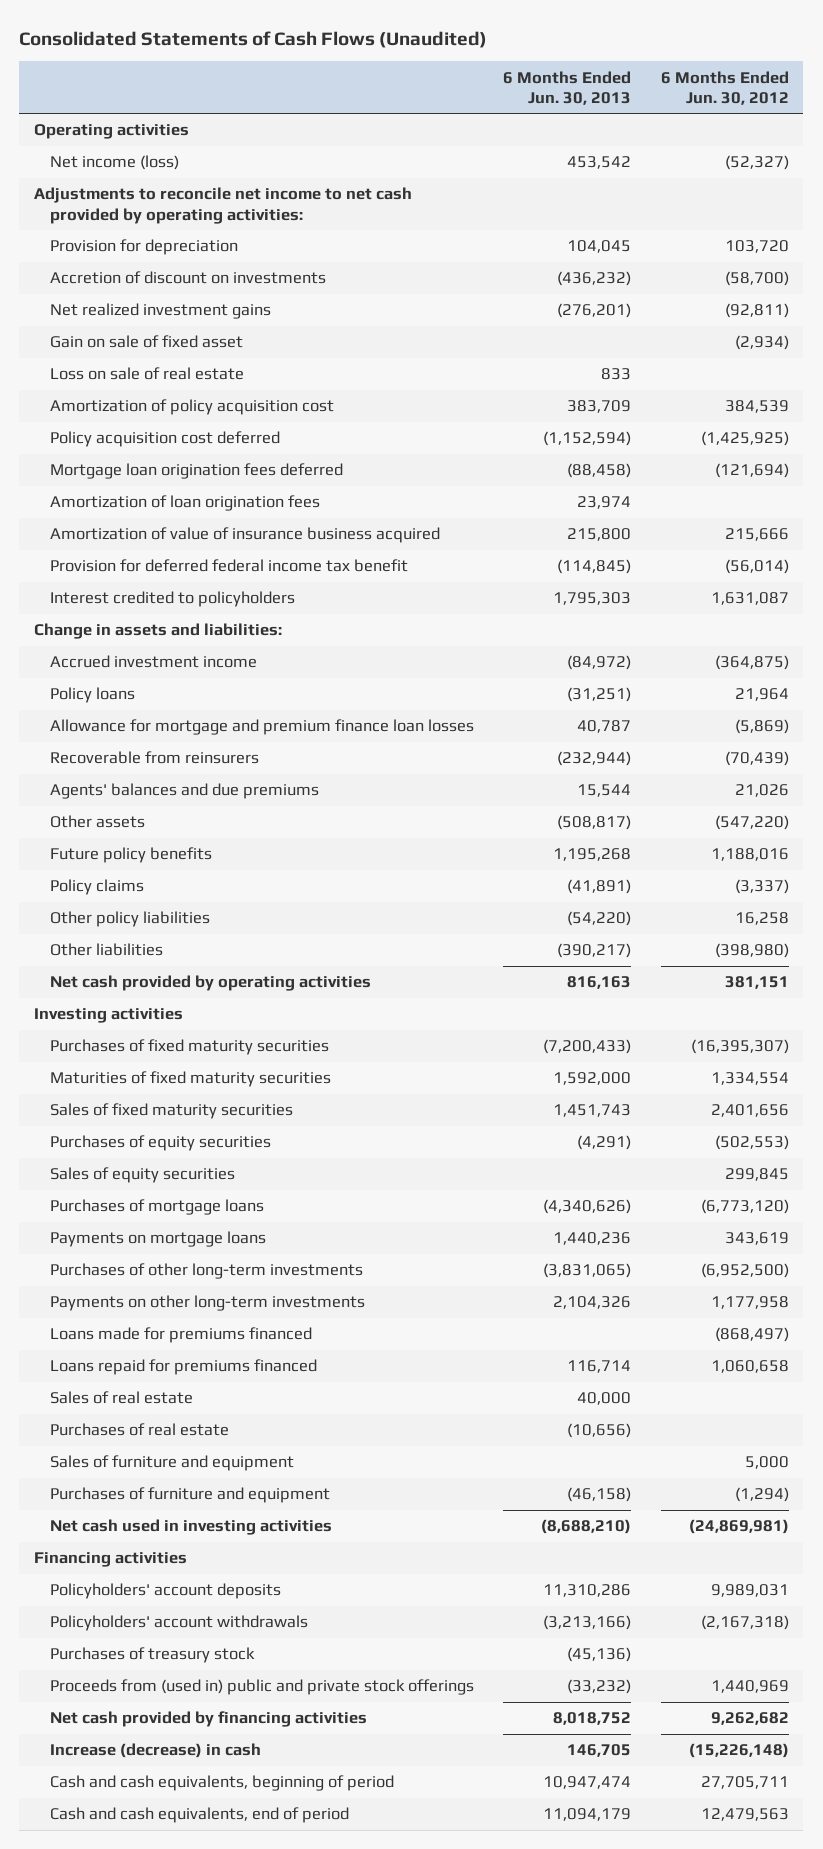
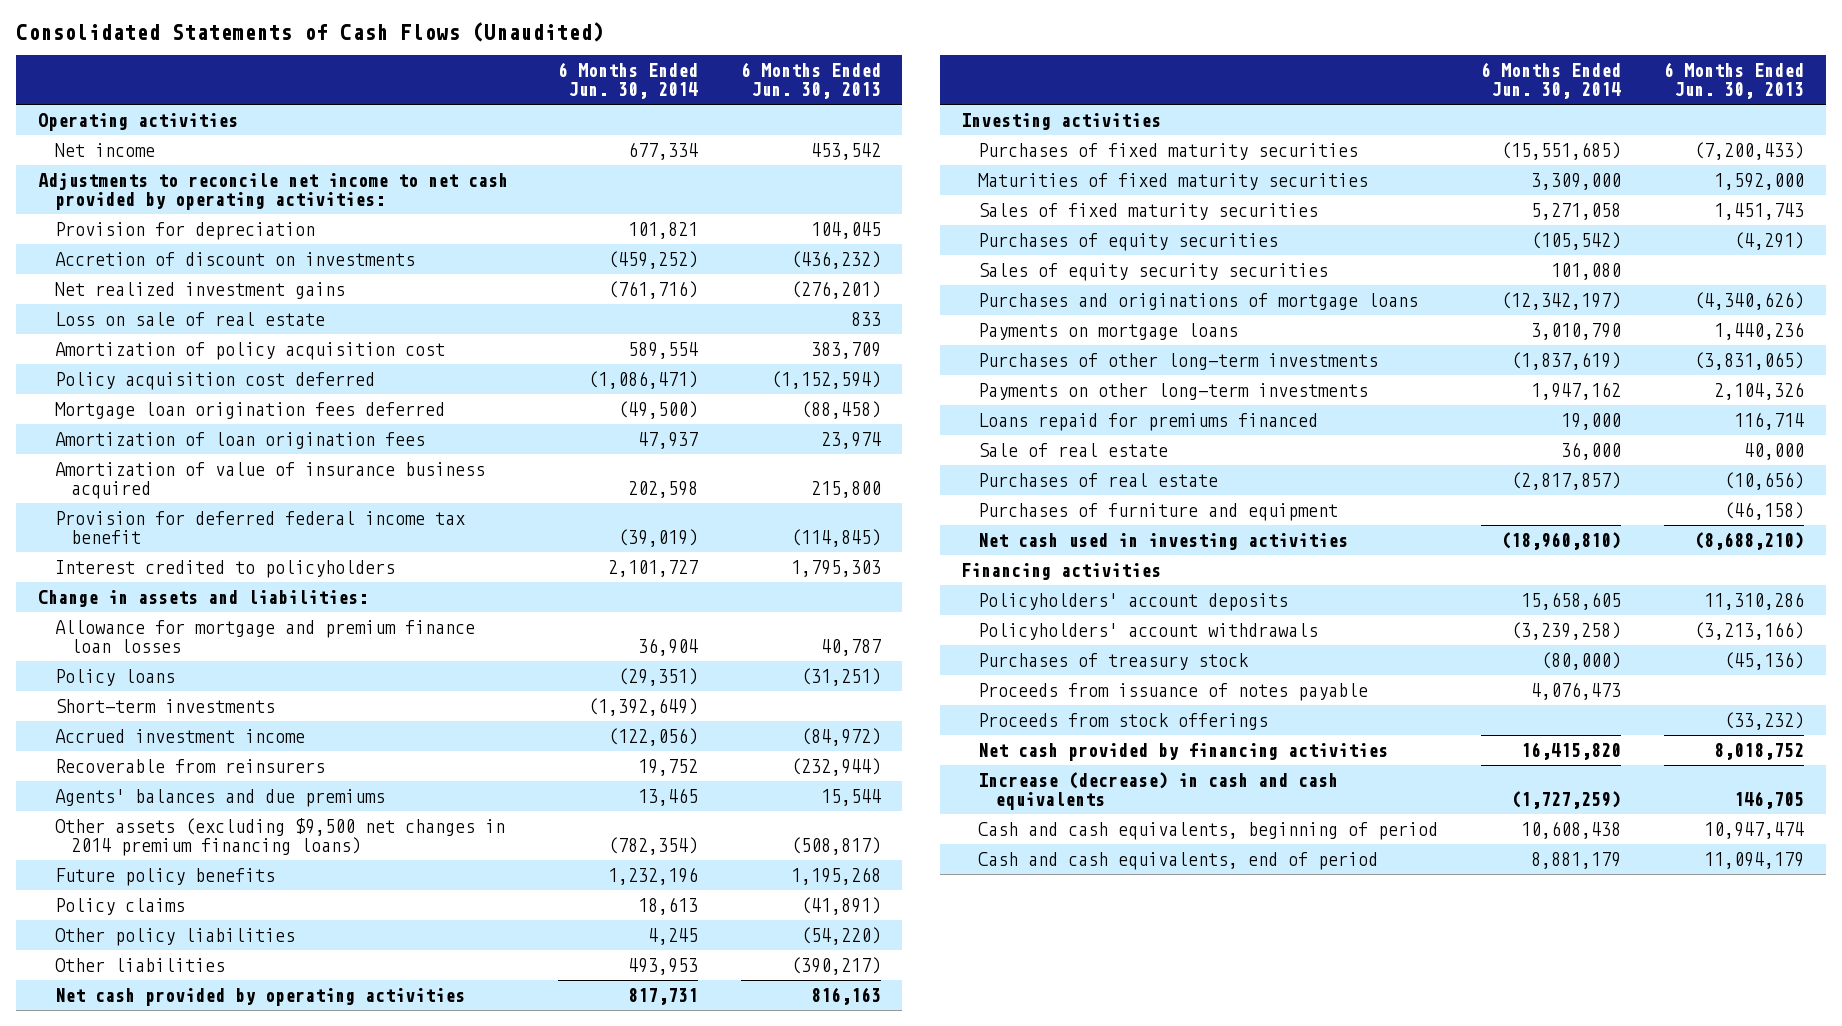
[660,70,789,105] 6 Months Ended Jun. 30, 2012 -> none
none -> [557,62,698,100] 6 Months Ended Jun. 30, 2014
[49,155,179,171] Net income (loss) -> [54,143,155,158] Net income
[49,335,243,349] Gain on sale of fixed asset -> none
[49,687,135,704] Policy loans -> [54,669,175,687] Policy loans
none -> [54,699,275,714] Short-term investments
[49,655,257,669] Accrued investment income -> [54,729,305,744] Accrued investment income
[49,815,145,829] Other assets -> [54,818,505,857] Other assets (excluding $9,500 net changes in 2014 premium financing loans)
[49,1167,235,1184] Sales of equity securities -> [978,263,1329,282] Sales of equity security securities
[49,1199,264,1216] Purchases of mortgage loans -> [978,293,1419,311] Purchases and originations of mortgage loans
[49,1327,312,1344] Loans made for premiums financed -> none
[49,1391,193,1405] Sales of real estate -> [978,443,1169,458] Sale of real estate
[49,1455,294,1472] Sales of furniture and equipment -> none
none -> [978,683,1369,702] Proceeds from issuance of notes payable
[49,1679,474,1696] Proceeds from (used in) public and private stock offerings -> [978,713,1269,731] Proceeds from stock offerings
[49,1743,261,1759] Increase (decrease) in cash -> [978,772,1339,811] Increase (decrease) in cash and cash equivalents

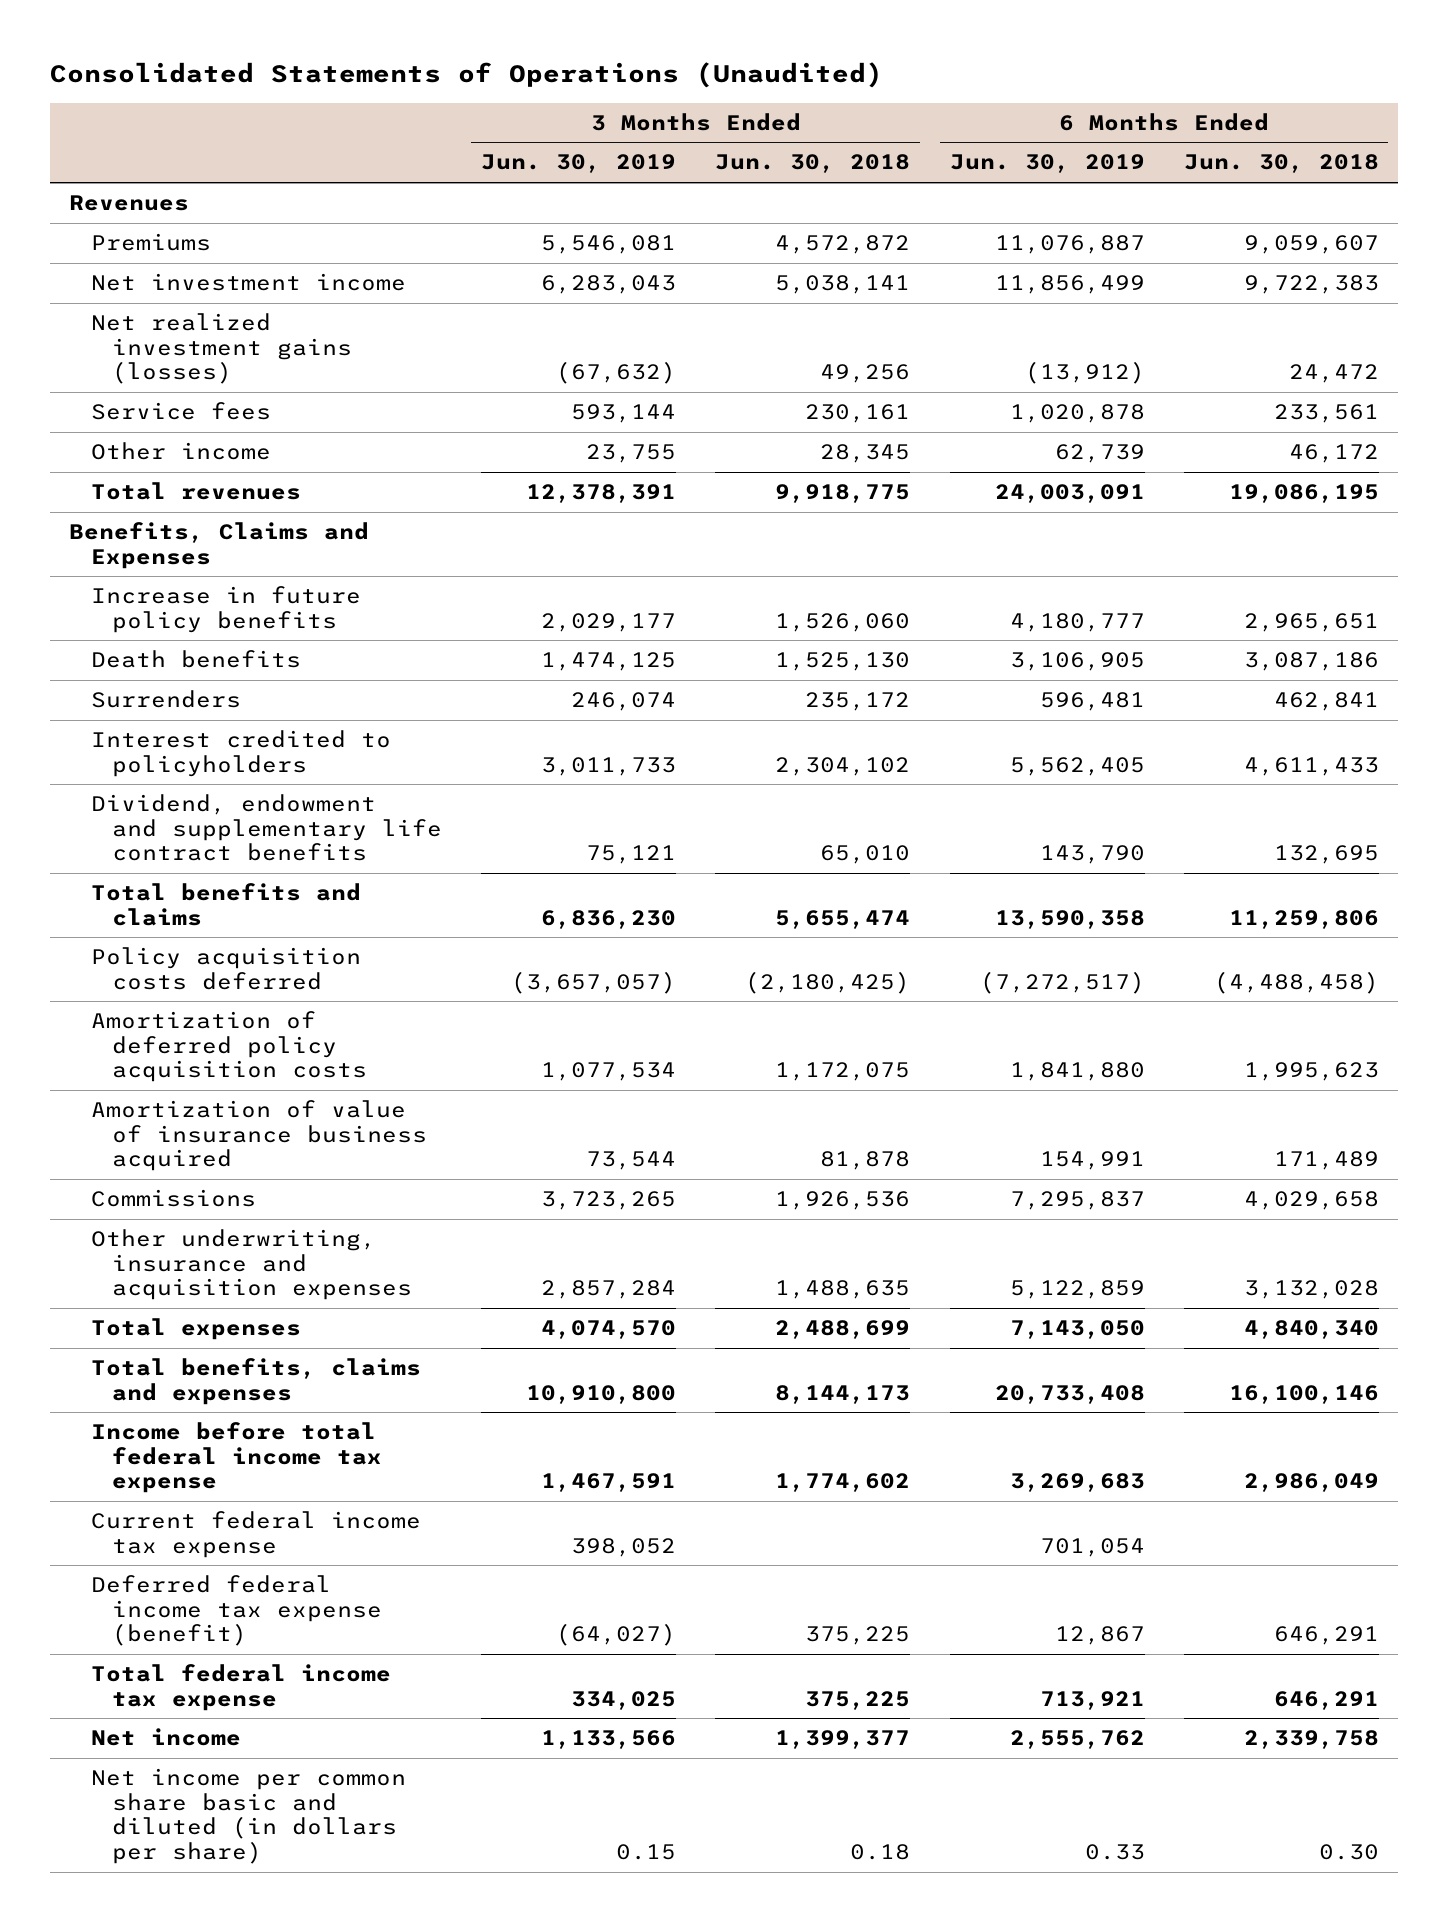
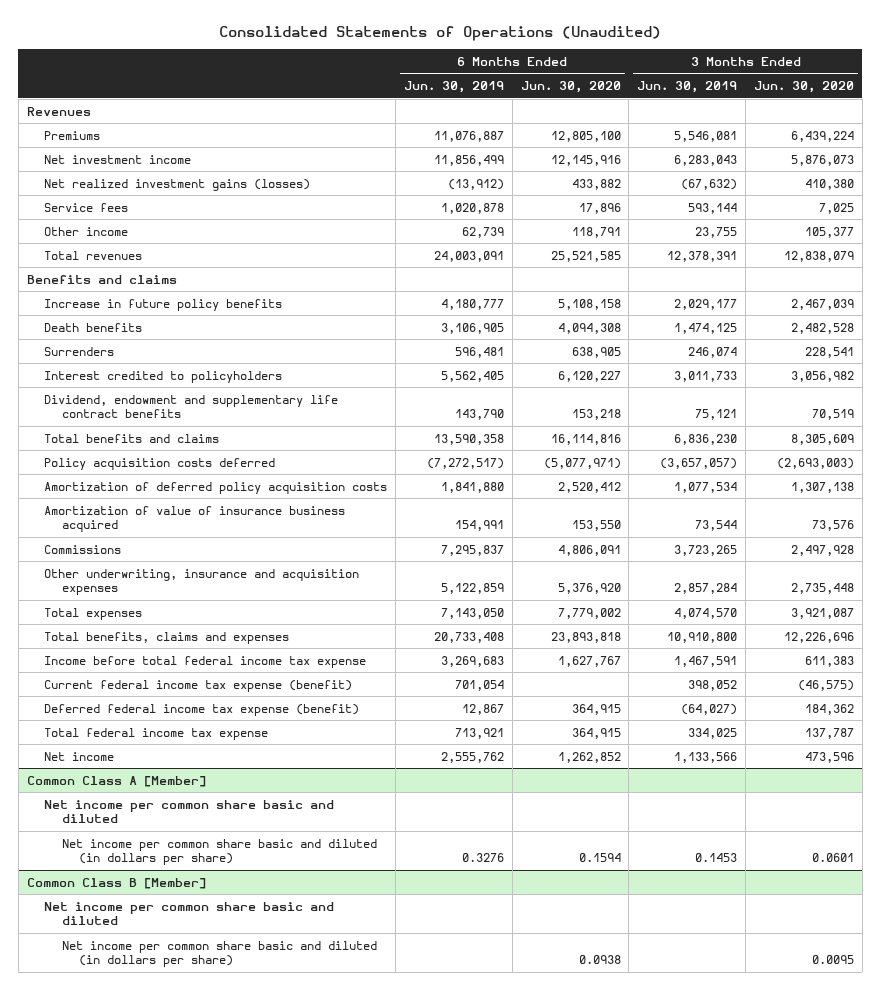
[715,154,911,174] Jun. 30, 2018 -> none
[1183,154,1379,174] Jun. 30, 2018 -> none
none -> [520,81,621,94] Jun. 30, 2020
none -> [754,81,855,94] Jun. 30, 2020
[69,522,370,569] Benefits, Claims and Expenses -> [26,274,177,284] Benefits and claims
[90,1511,421,1558] Current federal income tax expense -> [44,679,353,692] Current federal income tax expense (benefit)
none -> [26,775,206,787] Common Class A [Member]
none -> [44,799,335,824] Net income per common share basic and diluted
[616,1843,677,1860] 0.15 -> [695,853,738,863] 0.1453
[1084,1843,1145,1860] 0.33 -> [461,853,504,863] 0.3276
none -> [26,877,206,889] Common Class B [Member]
none -> [44,901,335,926] Net income per common share basic and diluted
none -> [61,940,377,968] Net income per common share basic and diluted (in dollars per share)

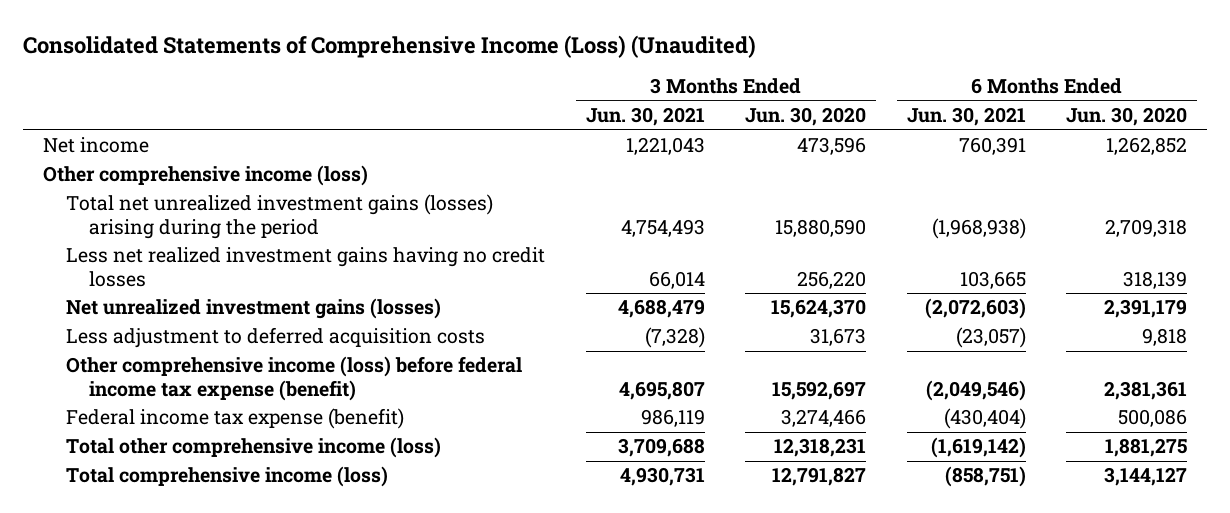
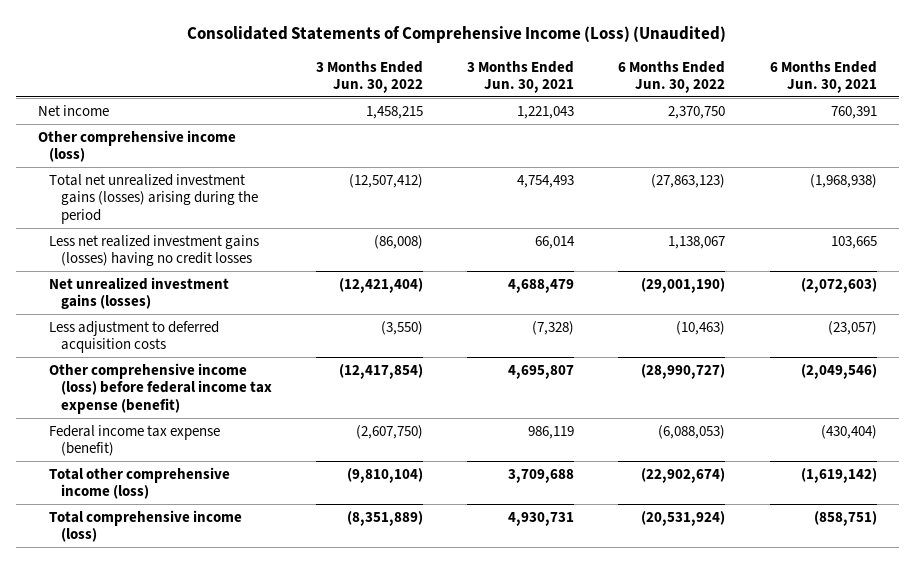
[745,107,867,127] Jun. 30, 2020 -> none
[1066,107,1188,127] Jun. 30, 2020 -> none
none -> [315,60,423,93] 3 Months Ended Jun. 30, 2022
none -> [618,60,726,93] 6 Months Ended Jun. 30, 2022
[66,247,546,287] Less net realized investment gains having no credit losses -> [49,234,260,267] Less net realized investment gains (losses) having no credit losses

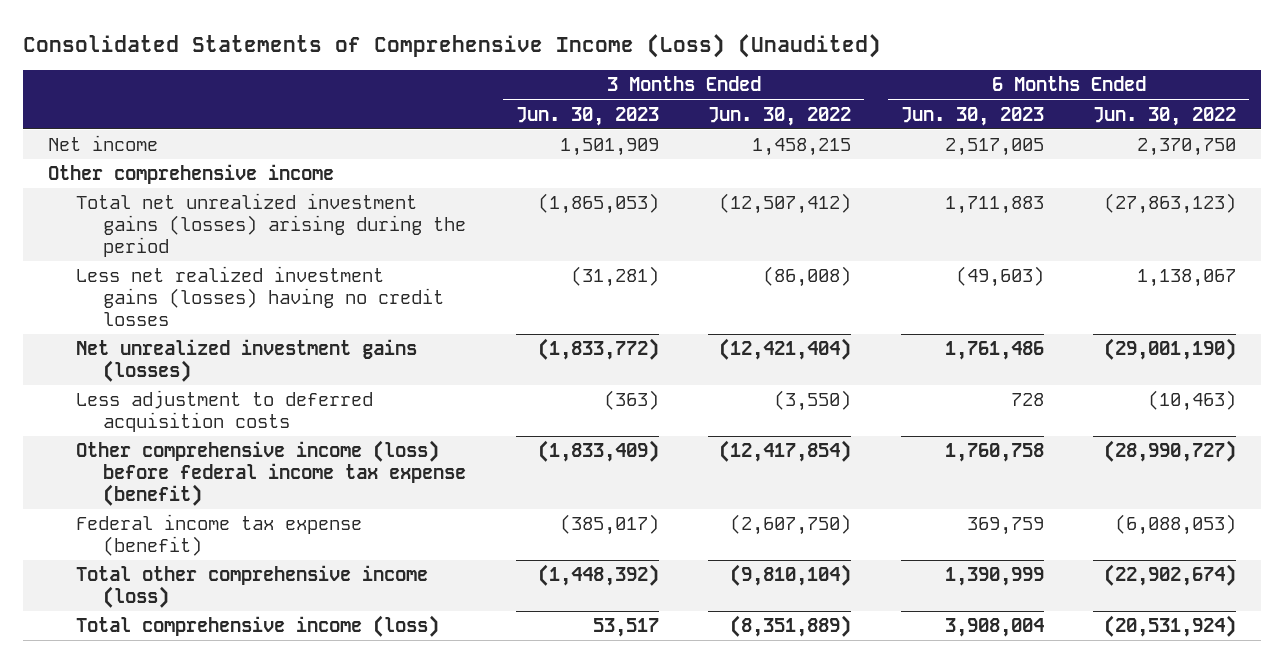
[467,60,575,93] 3 Months Ended Jun. 30, 2021 -> none
[769,60,877,93] 6 Months Ended Jun. 30, 2021 -> none
none -> [515,106,659,126] Jun. 30, 2023
none -> [900,106,1044,126] Jun. 30, 2023
[37,129,236,163] Other comprehensive income (loss) -> [48,164,335,185] Other comprehensive income

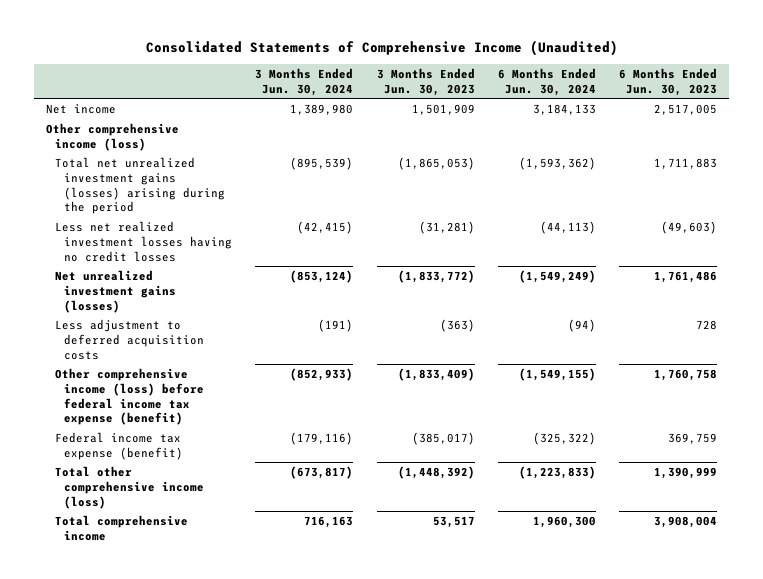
[23,33,882,58] Consolidated Statements of Comprehensive Income (Loss) (Unaudited) -> [145,40,618,57] Consolidated Statements of Comprehensive Income (Unaudited)
[708,106,852,126] Jun. 30, 2022 -> none
[1093,106,1237,126] Jun. 30, 2022 -> none
none -> [255,67,354,96] 3 Months Ended Jun. 30, 2024
none -> [498,67,597,96] 6 Months Ended Jun. 30, 2024
[48,164,335,185] Other comprehensive income -> [45,122,179,151] Other comprehensive income (loss)
[75,266,445,327] Less net realized investment gains (losses) having no credit losses -> [54,220,232,262] Less net realized investment losses having no credit losses
[75,615,439,638] Total comprehensive income (loss) -> [54,514,188,541] Total comprehensive income

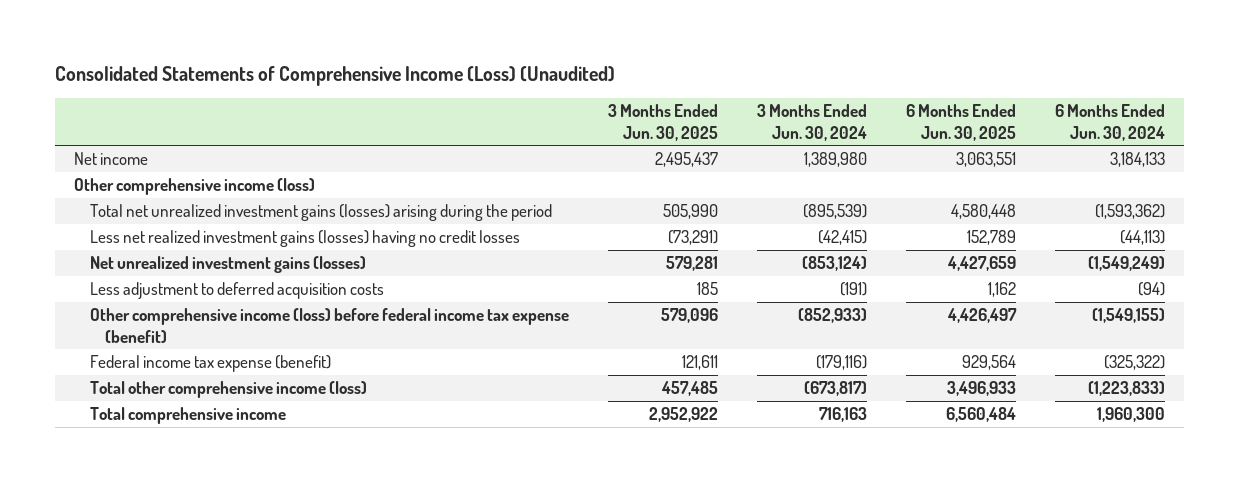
[145,40,618,57] Consolidated Statements of Comprehensive Income (Unaudited) -> [54,66,615,87] Consolidated Statements of Comprehensive Income (Loss) (Unaudited)
[376,67,475,96] 3 Months Ended Jun. 30, 2023 -> none
[619,67,718,96] 6 Months Ended Jun. 30, 2023 -> none
none -> [607,104,718,141] 3 Months Ended Jun. 30, 2025
none -> [905,104,1016,141] 6 Months Ended Jun. 30, 2025
[54,220,232,262] Less net realized investment losses having no credit losses -> [89,230,520,248] Less net realized investment gains (losses) having no credit losses

